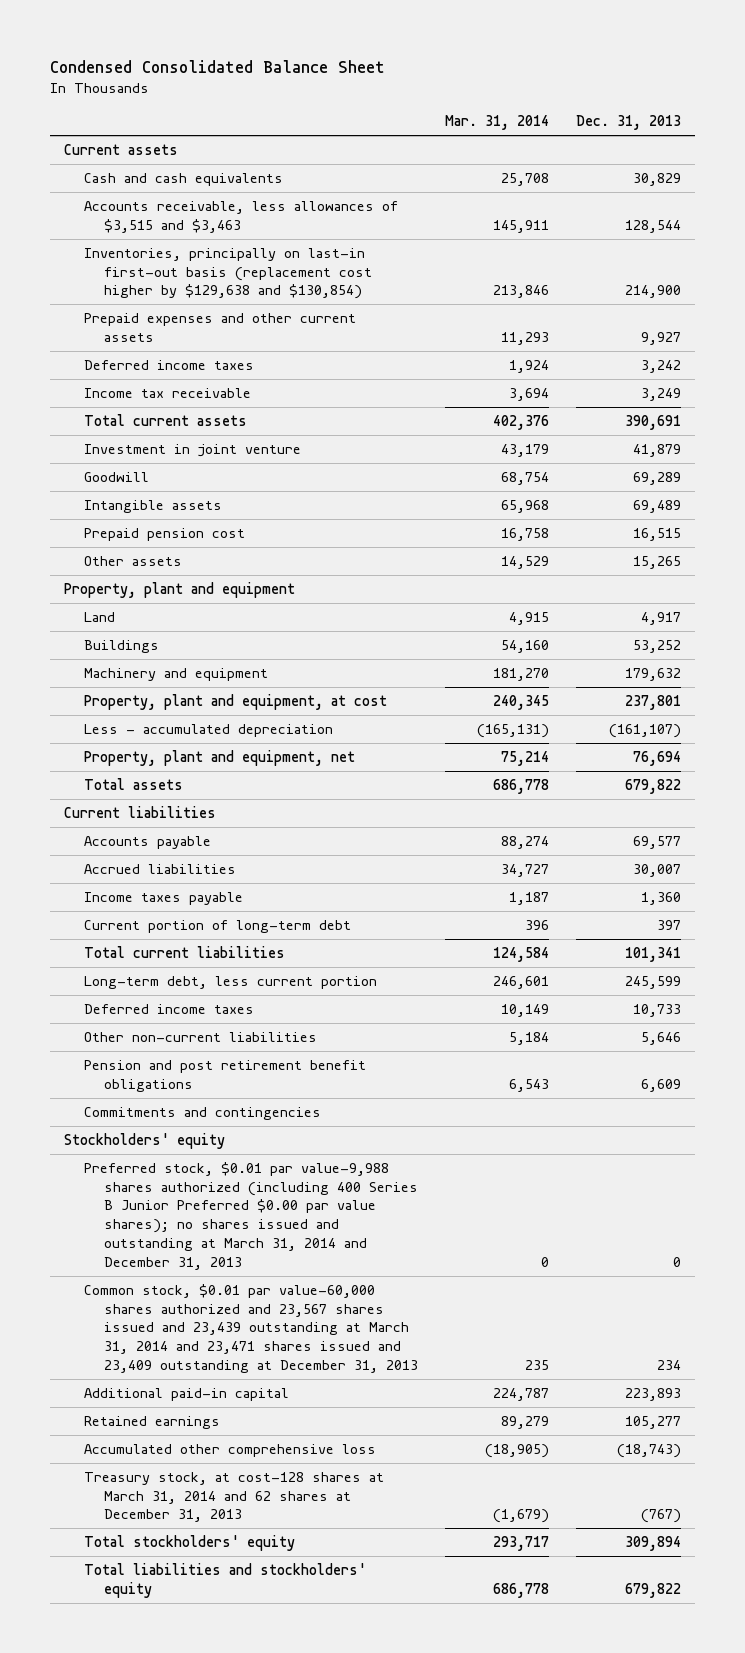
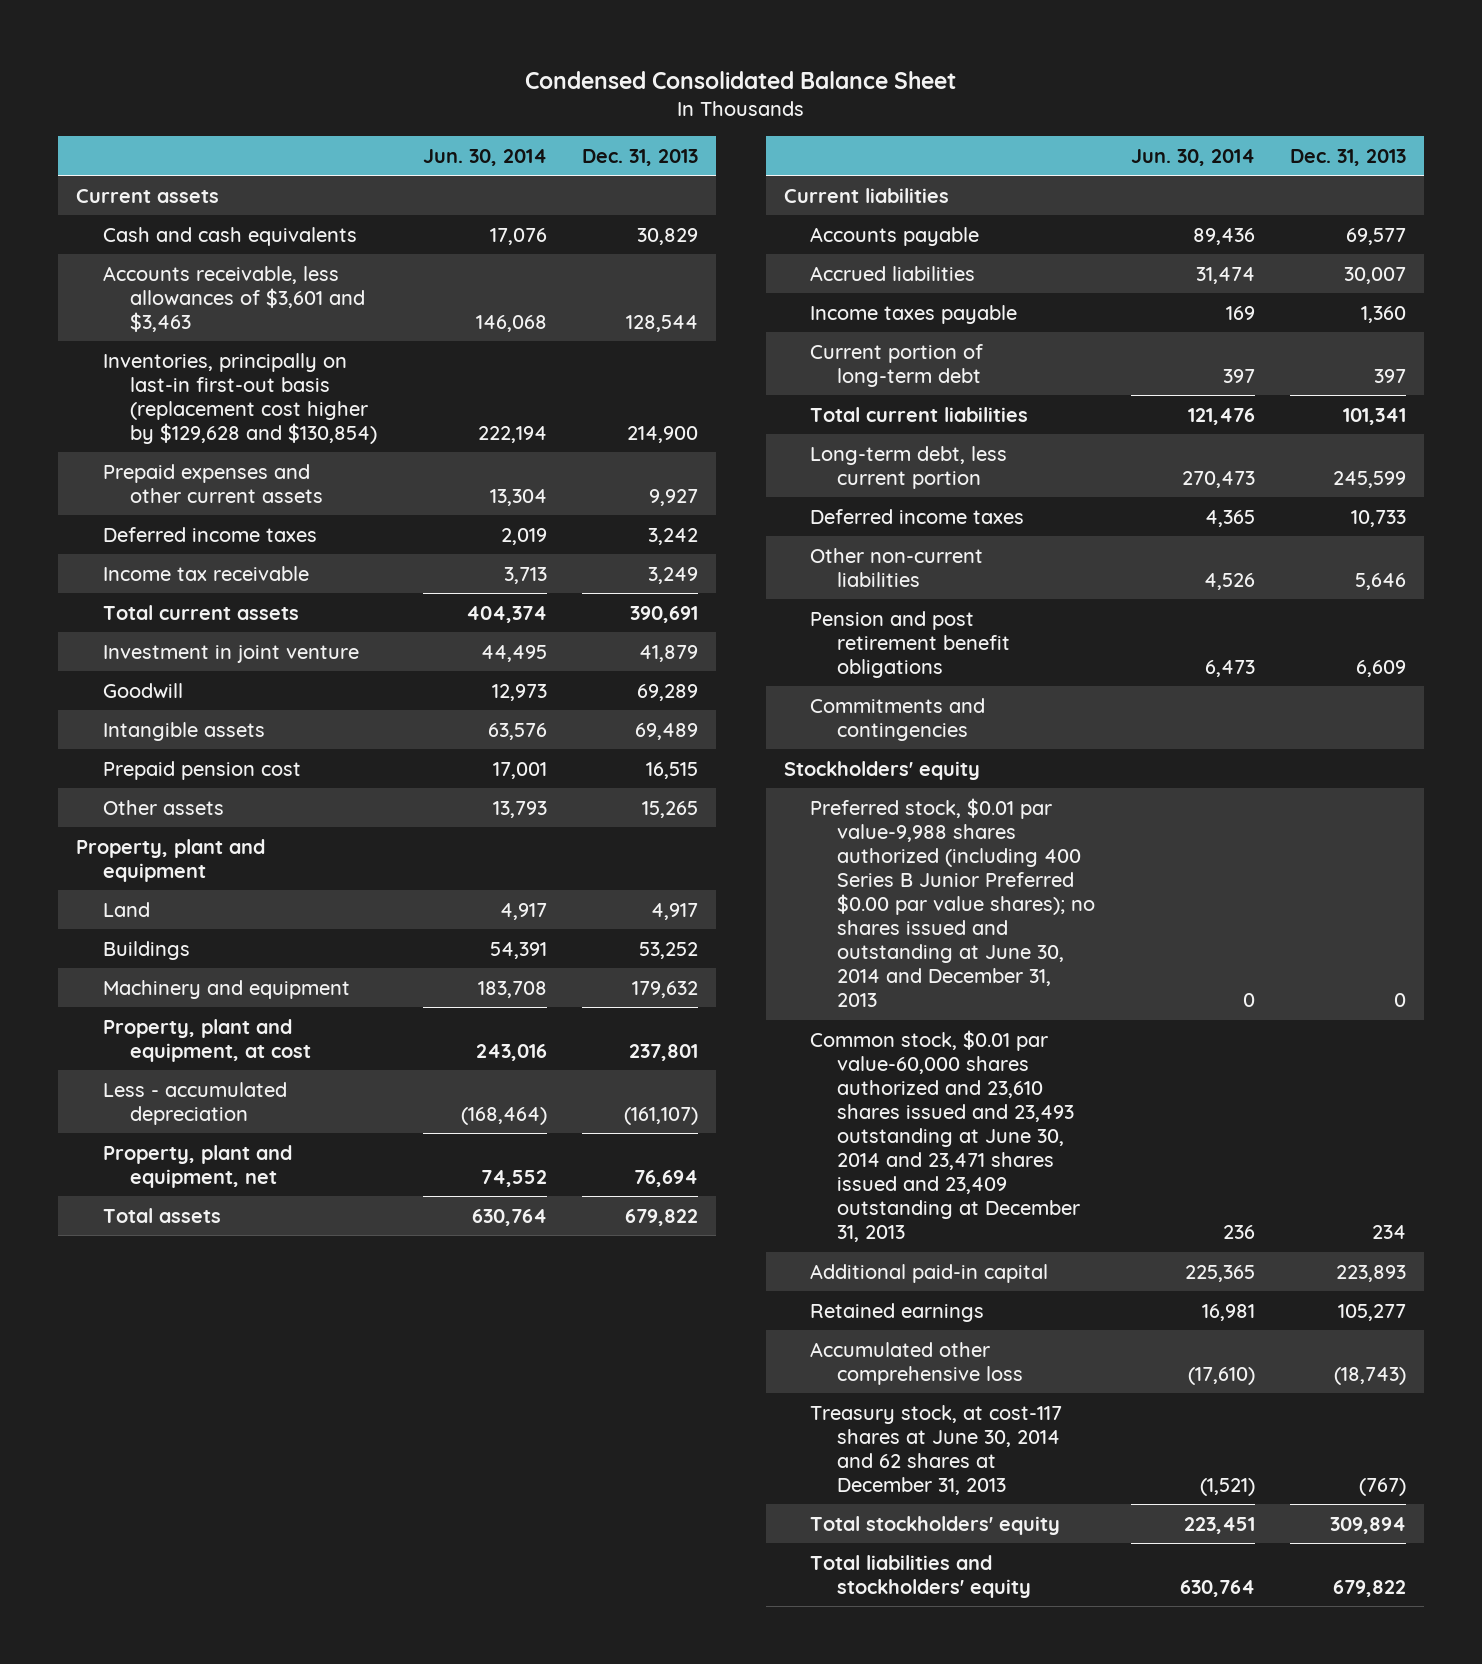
[445,115,550,131] Mar. 31, 2014 -> none
none -> [422,148,547,166] Jun. 30, 2014
[84,200,399,233] Accounts receivable, less allowances of $3,515 and $3,463 -> [102,265,365,332] Accounts receivable, less allowances of $3,601 and $3,463
[84,247,373,300] Inventories, principally on last-in first-out basis (replacement cost higher by $129,638 and $130,854) -> [102,352,377,444] Inventories, principally on last-in first-out basis (replacement cost higher by $129,628 and $130,854)
[84,1161,419,1270] Preferred stock, $0.01 par value-9,988 shares authorized (including 400 Series B Junior Preferred $0.00 par value shares); no shares issued and outstanding at March 31, 2014 and December 31, 2013 -> [810,797,1096,1007] Preferred stock, $0.01 par value-9,988 shares authorized (including 400 Series B Junior Preferred $0.00 par value shares); no shares issued and outstanding at June 30, 2014 and December 31, 2013
[84,1283,419,1373] Common stock, $0.01 par value-60,000 shares authorized and 23,567 shares issued and 23,439 outstanding at March 31, 2014 and 23,471 shares issued and 23,409 outstanding at December 31, 2013 -> [810,1029,1081,1242] Common stock, $0.01 par value-60,000 shares authorized and 23,610 shares issued and 23,493 outstanding at June 30, 2014 and 23,471 shares issued and 23,409 outstanding at December 31, 2013
[84,1471,385,1523] Treasury stock, at cost-128 shares at March 31, 2014 and 62 shares at December 31, 2013 -> [810,1404,1063,1495] Treasury stock, at cost-117 shares at June 30, 2014 and 62 shares at December 31, 2013

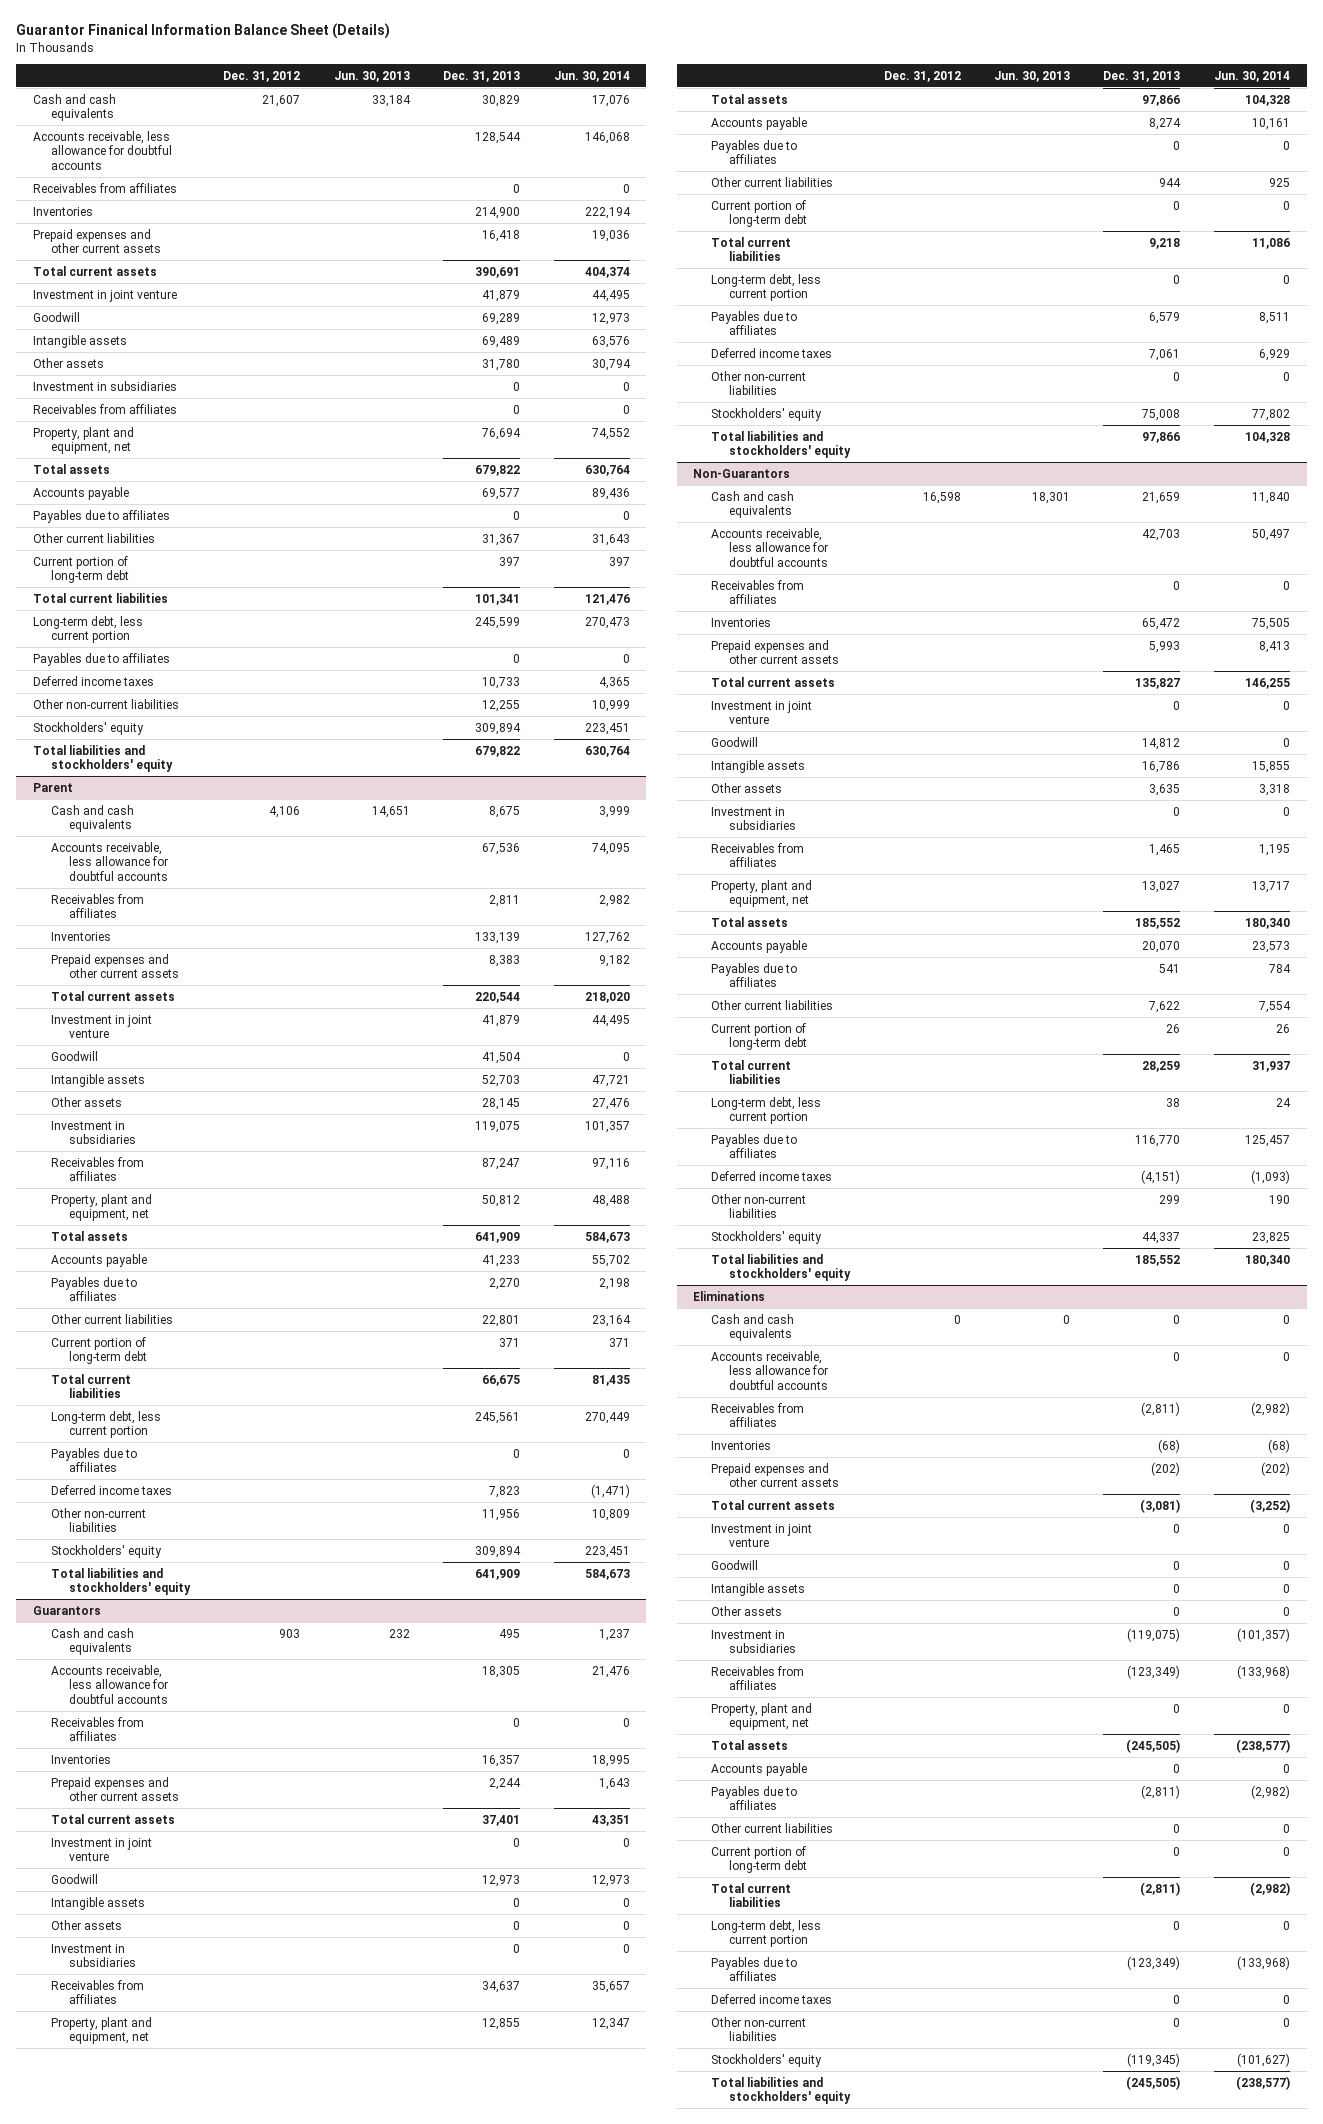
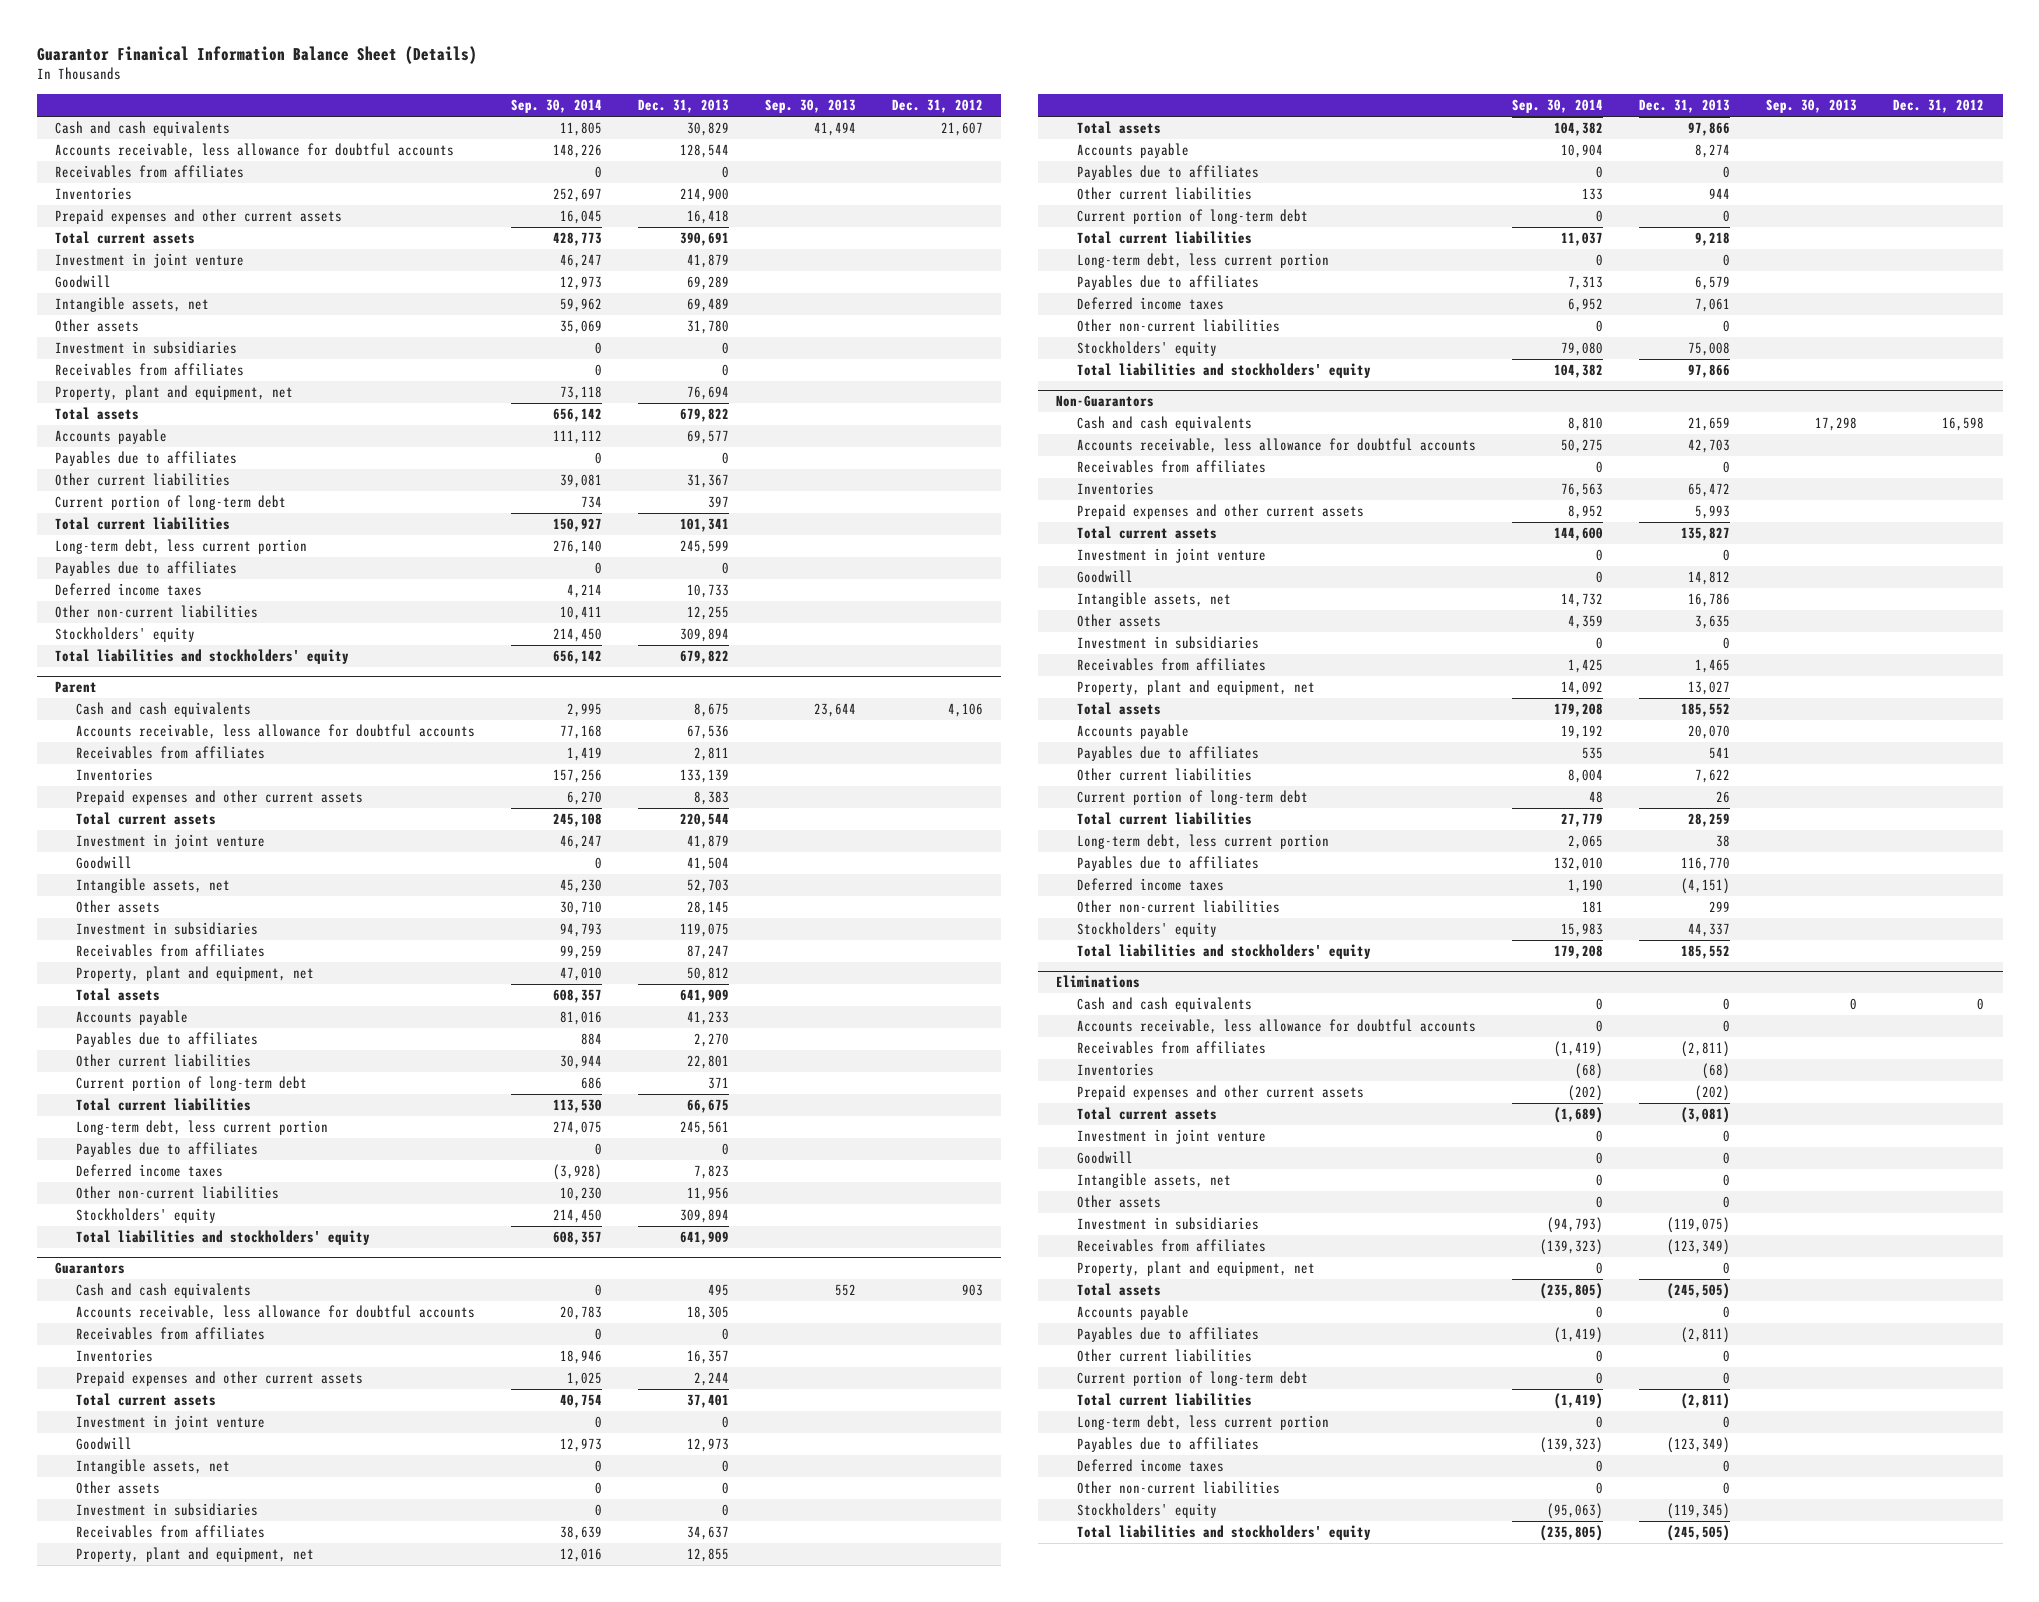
[333,70,410,82] Jun. 30, 2013 -> none
[553,70,630,82] Jun. 30, 2014 -> none
none -> [510,99,602,114] Sep. 30, 2014
none -> [765,99,857,114] Sep. 30, 2013
[33,334,128,348] Intangible assets -> [55,297,210,313] Intangible assets, net
[51,1073,146,1087] Intangible assets -> [75,878,230,894] Intangible assets, net
[51,1896,146,1910] Intangible assets -> [75,1459,230,1475] Intangible assets, net
[711,759,806,773] Intangible assets -> [1076,592,1231,608] Intangible assets, net
[711,1582,806,1596] Intangible assets -> [1076,1173,1231,1189] Intangible assets, net

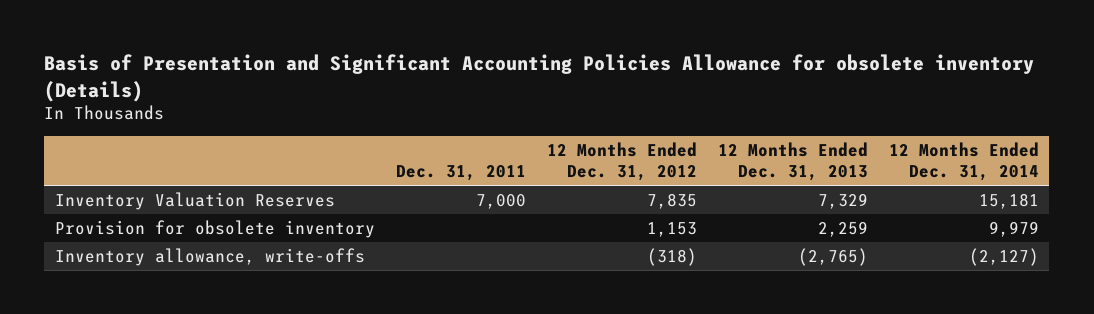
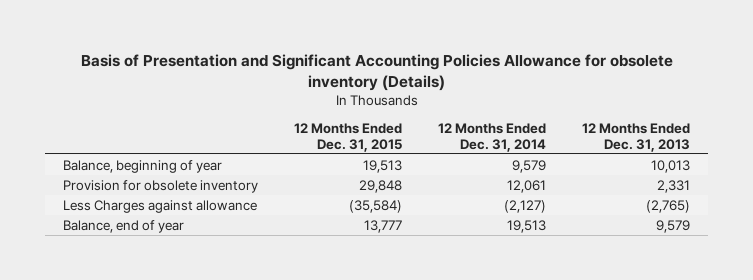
[395,165,526,182] Dec. 31, 2011 -> none
[546,142,697,182] 12 Months Ended Dec. 31, 2012 -> none
none -> [294,122,403,152] 12 Months Ended Dec. 31, 2015
[54,191,335,210] Inventory Valuation Reserves -> none
none -> [63,159,223,173] Balance, beginning of year
[817,220,868,237] 2,259 -> [656,179,690,193] 2,331
[988,220,1039,237] 9,979 -> [507,179,547,193] 12,061
[54,247,365,266] Inventory allowance, write-offs -> [63,199,258,213] Less Charges against allowance
none -> [63,219,185,233] Balance, end of year

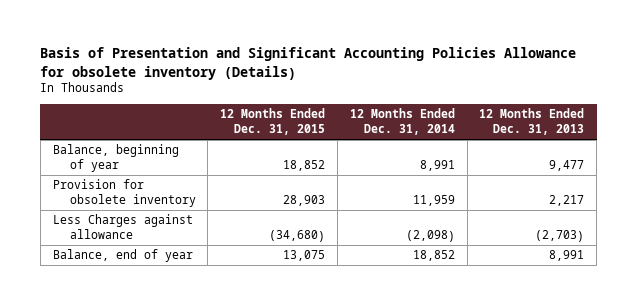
[363,159,403,173] 19,513 -> [283,160,326,172] 18,852
[512,159,547,173] 9,579 -> [419,160,455,172] 8,991
[650,159,690,173] 10,013 -> [549,160,585,172] 9,477
[359,179,403,193] 29,848 -> [283,195,326,207] 28,903
[507,179,547,193] 12,061 -> [412,195,455,207] 11,959
[656,179,690,193] 2,331 -> [549,195,585,207] 2,217
[349,199,403,213] (35,584) -> [269,230,326,243] (34,680)
[504,199,547,213] (2,127) -> [405,230,455,243] (2,098)
[645,199,690,213] (2,765) -> [535,230,585,243] (2,703)
[364,219,403,233] 13,777 -> [283,250,326,262] 13,075
[507,219,547,233] 19,513 -> [412,250,455,262] 18,852
[655,219,690,233] 9,579 -> [549,250,585,262] 8,991

